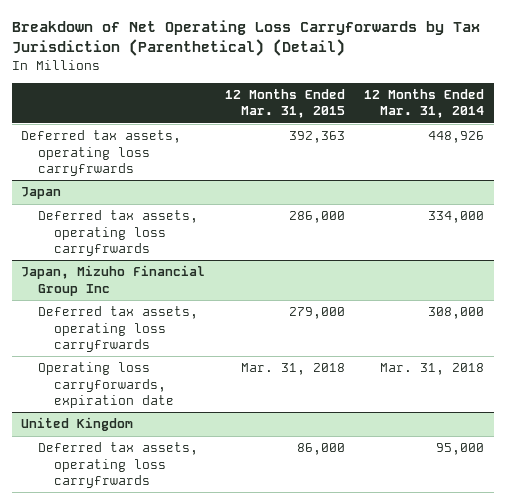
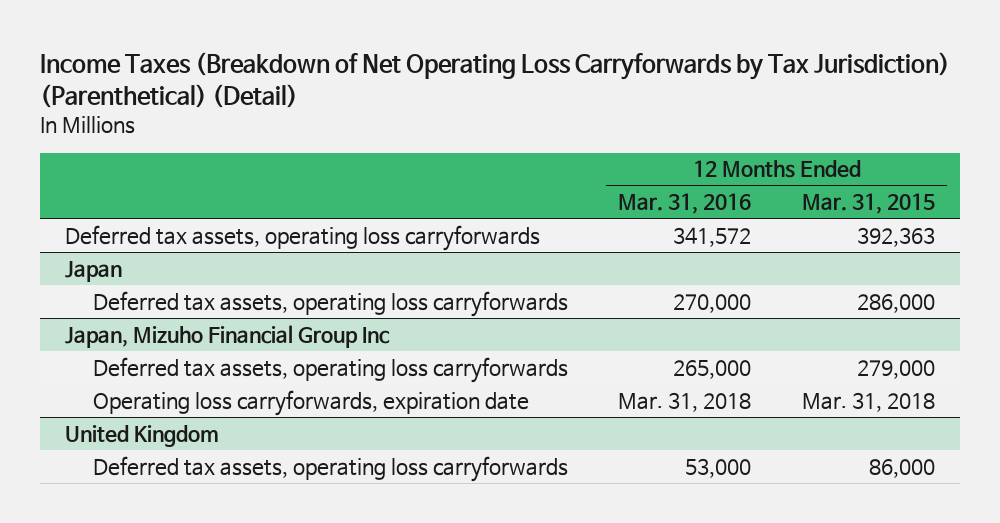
[11,19,480,57] Breakdown of Net Operating Loss Carryforwards by Tax Jurisdiction (Parenthetical) (Detail) -> [40,52,951,109] Income Taxes (Breakdown of Net Operating Loss Carryforwards by Tax Jurisdiction) (Parenthetical) (Detail)
[364,89,485,119] 12 Months Ended Mar. 31, 2014 -> none
none -> [618,193,752,215] Mar. 31, 2016
[21,130,182,176] Deferred tax assets, operating loss carryfrwards -> [65,224,541,251] Deferred tax assets, operating loss carryforwards
[37,210,198,256] Deferred tax assets, operating loss carryfrwards -> [93,290,569,317] Deferred tax assets, operating loss carryforwards
[37,306,198,352] Deferred tax assets, operating loss carryfrwards -> [93,356,569,383] Deferred tax assets, operating loss carryforwards
[37,442,198,488] Deferred tax assets, operating loss carryfrwards -> [93,455,569,482] Deferred tax assets, operating loss carryforwards

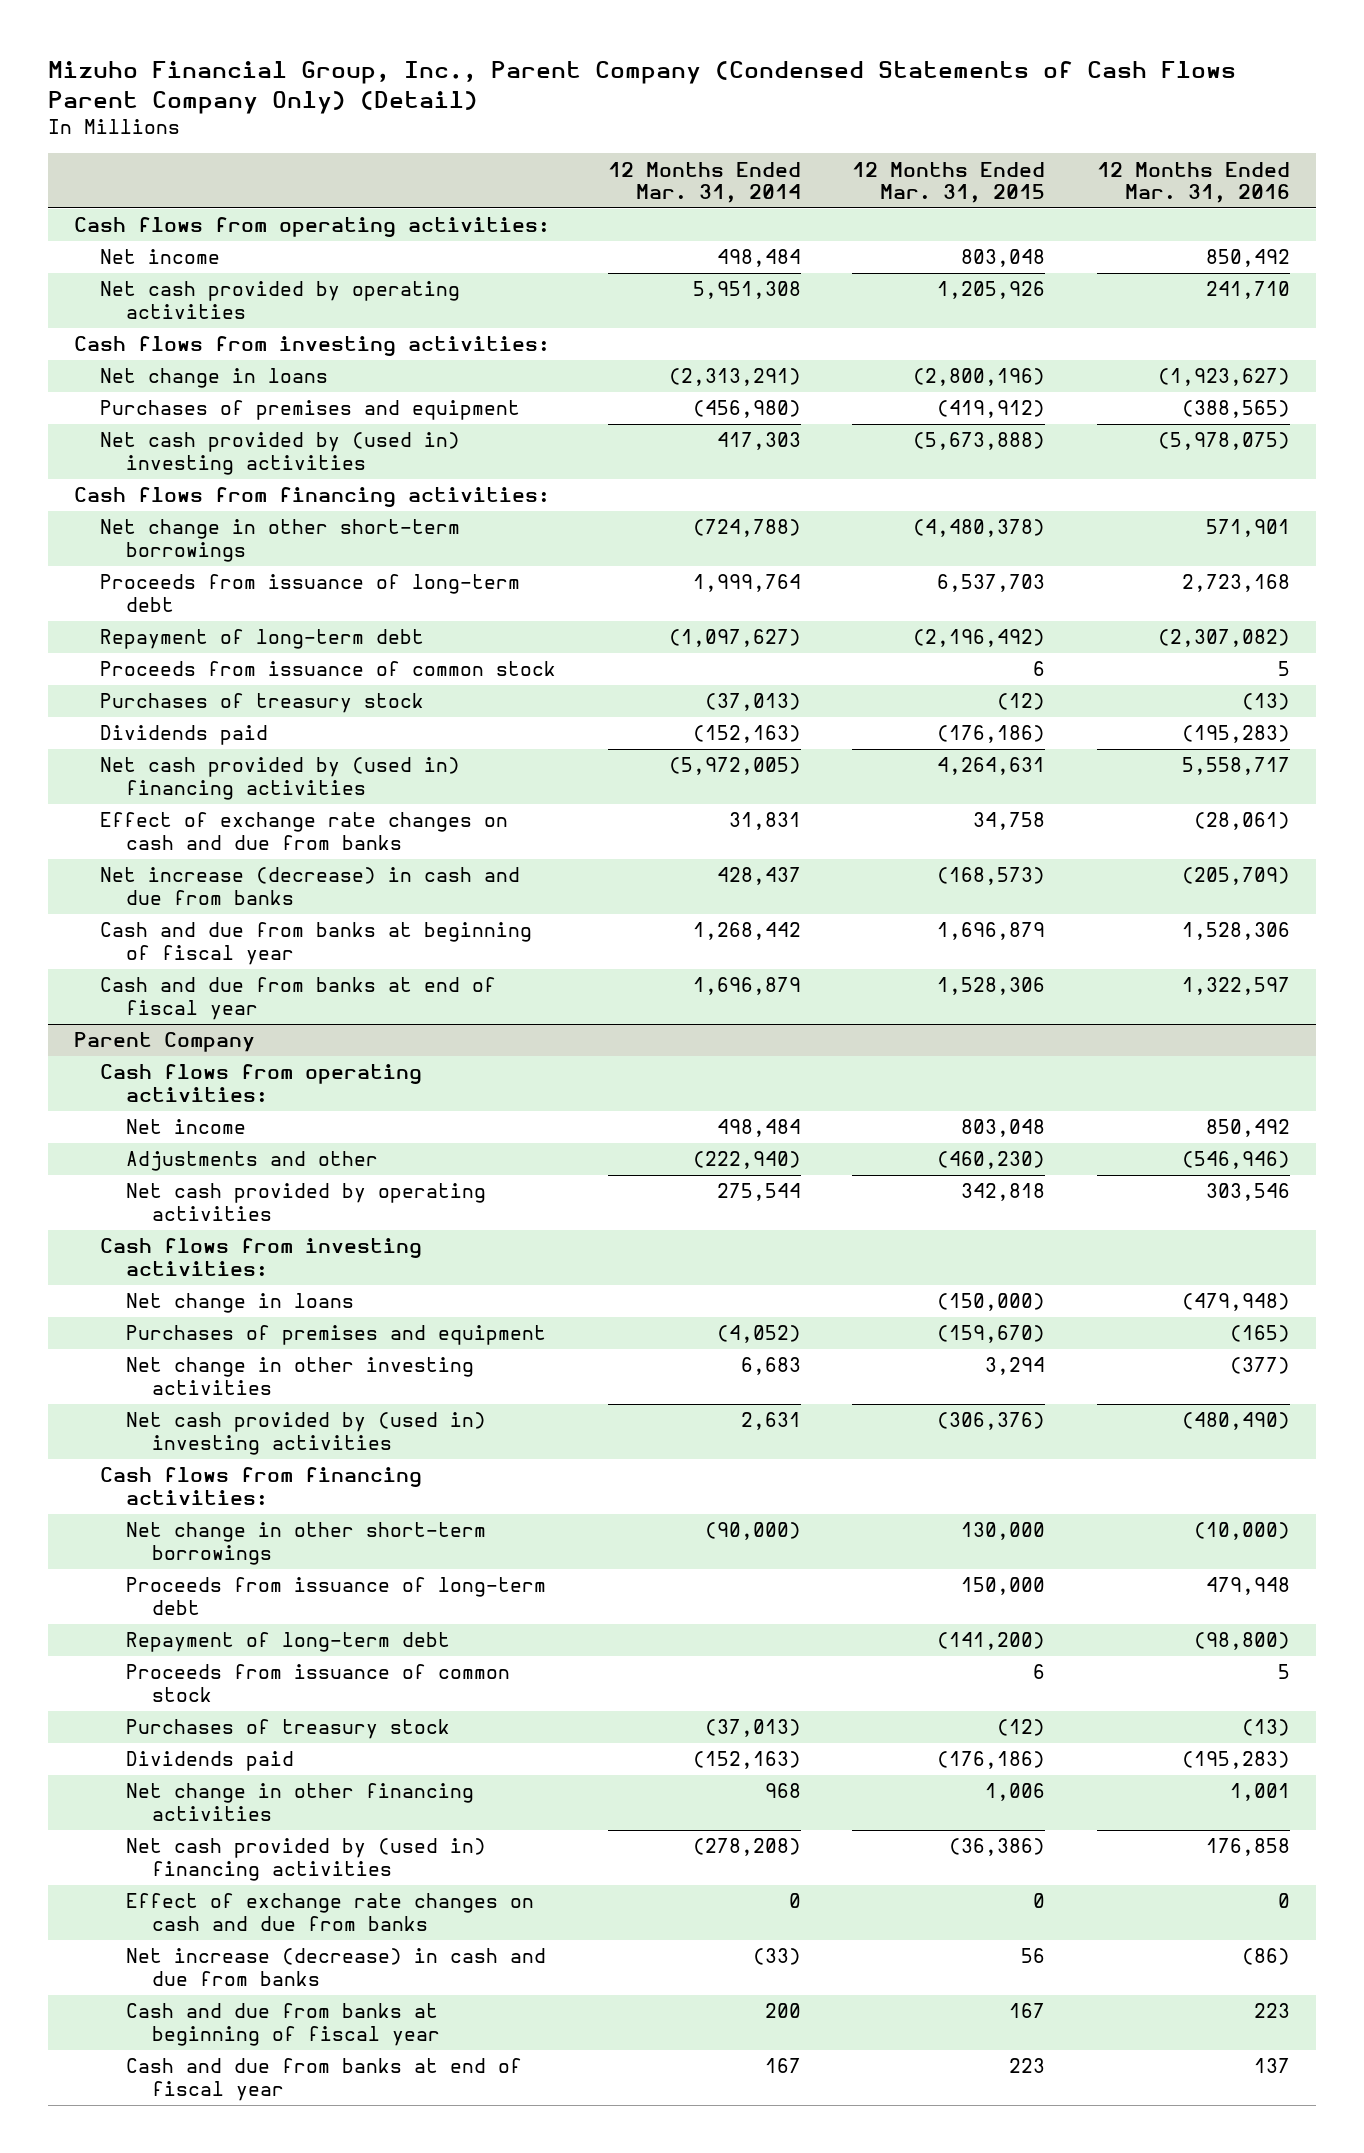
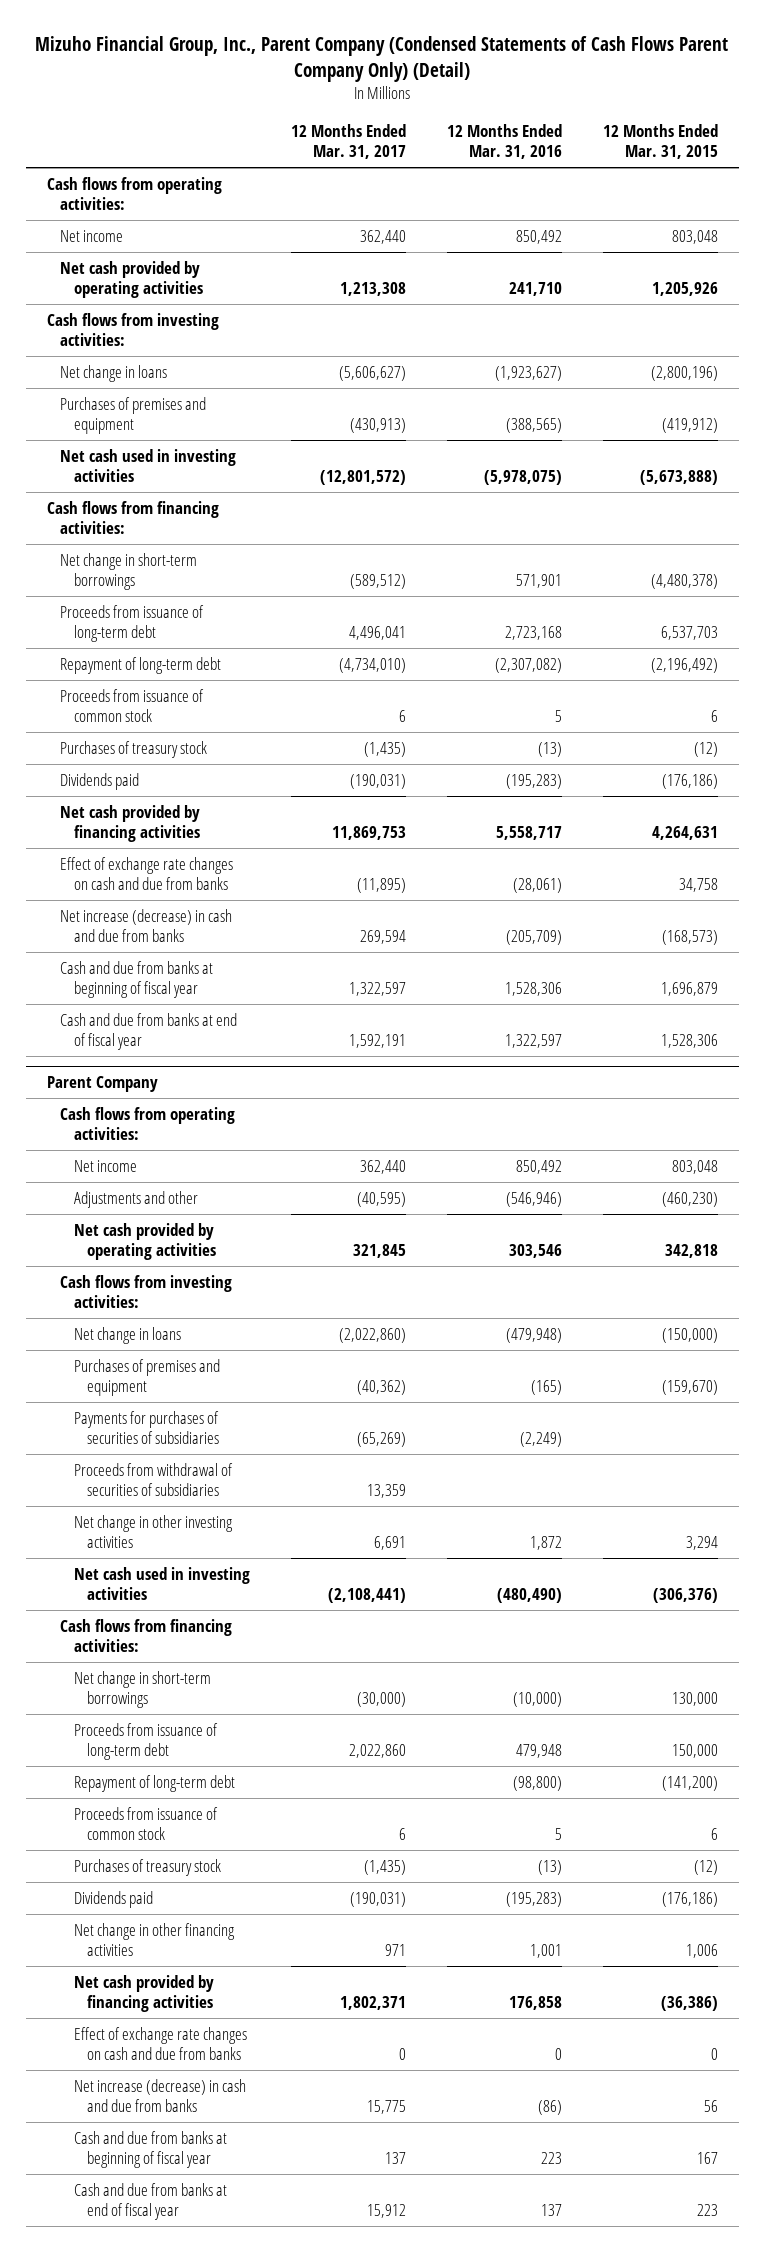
[607,161,801,204] 12 Months Ended Mar. 31, 2014 -> none
none -> [290,123,406,160] 12 Months Ended Mar. 31, 2017
[99,432,460,475] Net cash provided by (used in) investing activities -> [60,448,237,482] Net cash used in investing activities
[99,519,460,562] Net change in other short-term borrowings -> [60,552,198,590] Net change in short-term borrowings
[99,757,460,800] Net cash provided by (used in) financing activities -> [60,804,201,842] Net cash provided by financing activities
none -> [73,1410,220,1444] Payments for purchases of securities of subsidiaries
none -> [73,1462,233,1496] Proceeds from withdrawal of securities of subsidiaries
[1229,1357,1290,1375] (377) -> [530,1535,563,1550] 1,872
[125,1412,486,1455] Net cash provided by (used in) investing activities -> [73,1566,250,1600] Net cash used in investing activities
[125,1522,486,1565] Net change in other short-term borrowings -> [73,1670,211,1708] Net change in short-term borrowings
[125,1838,486,1881] Net cash provided by (used in) financing activities -> [73,1974,214,2012] Net cash provided by financing activities

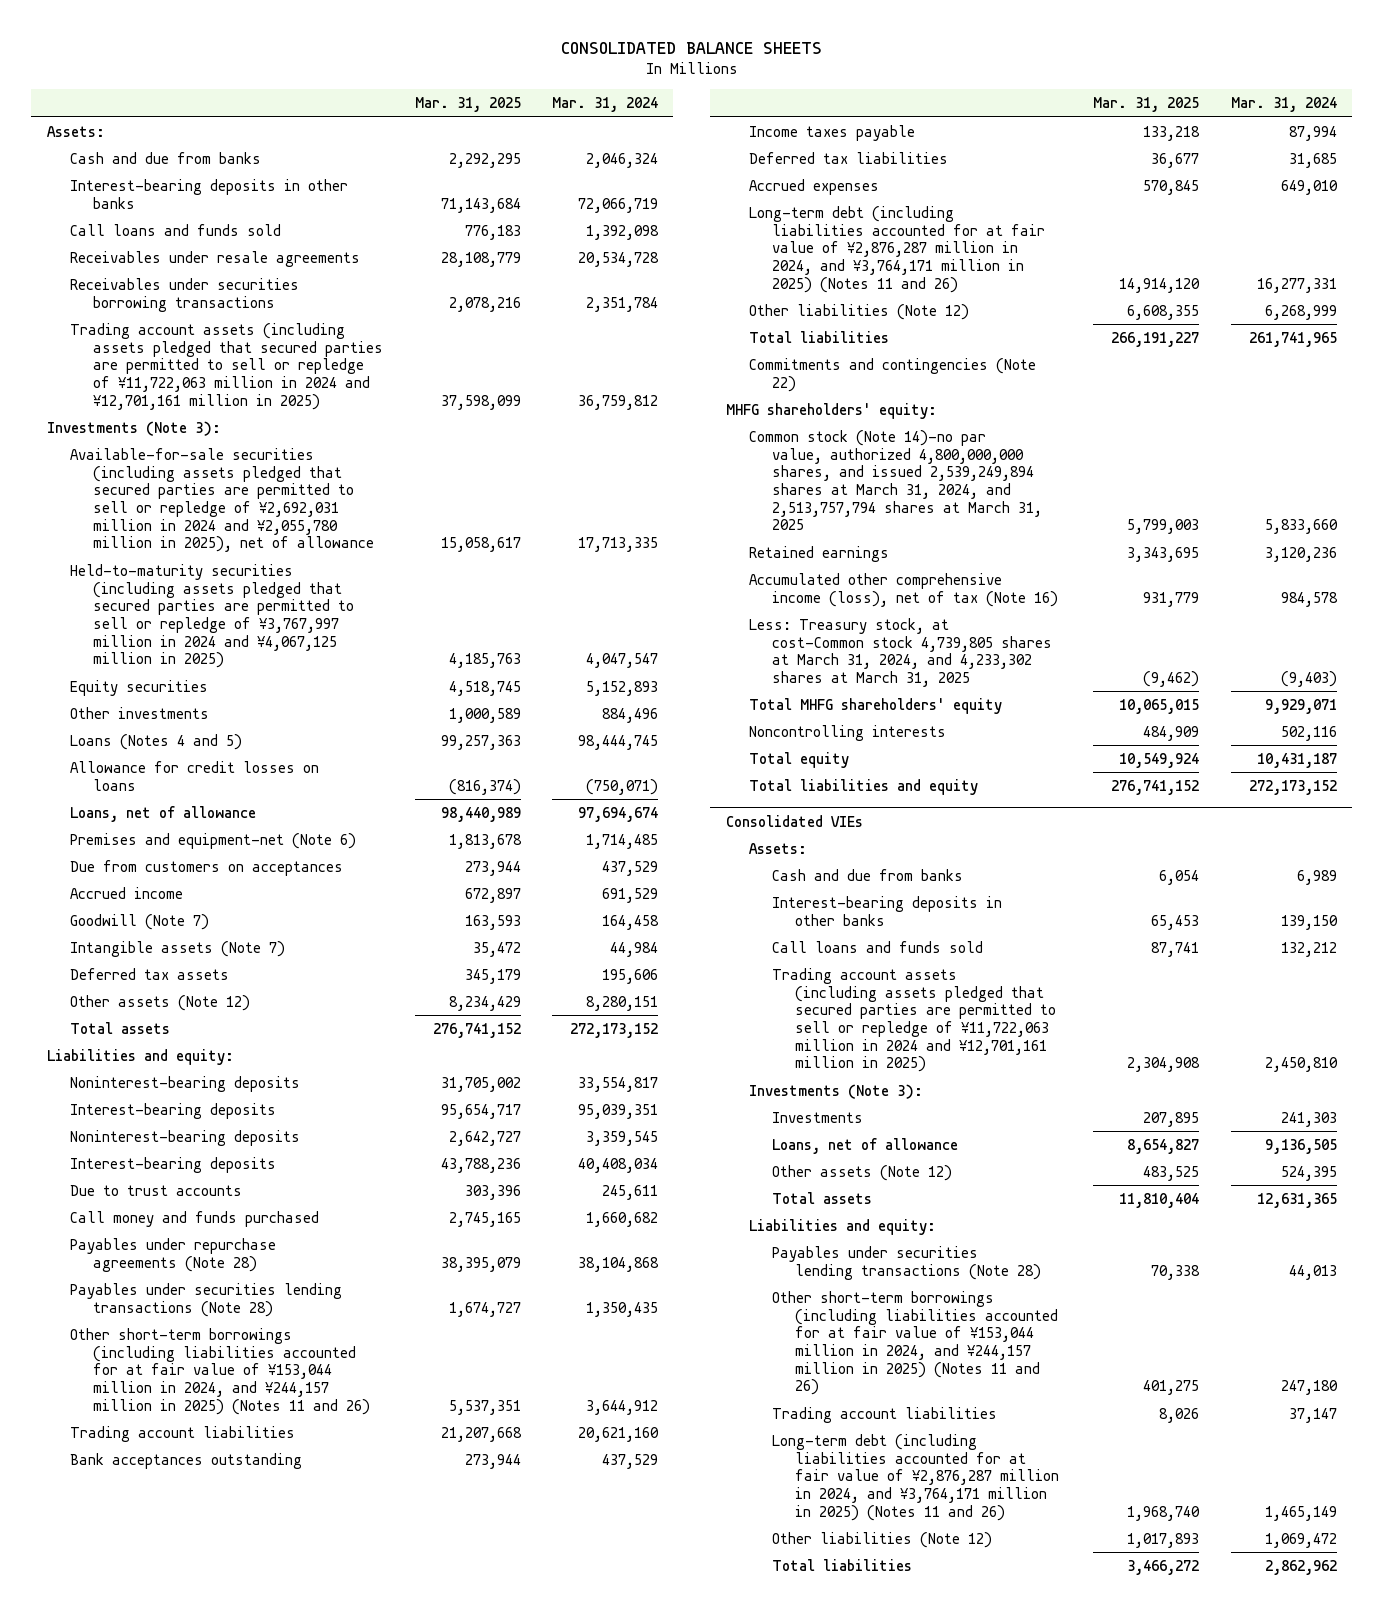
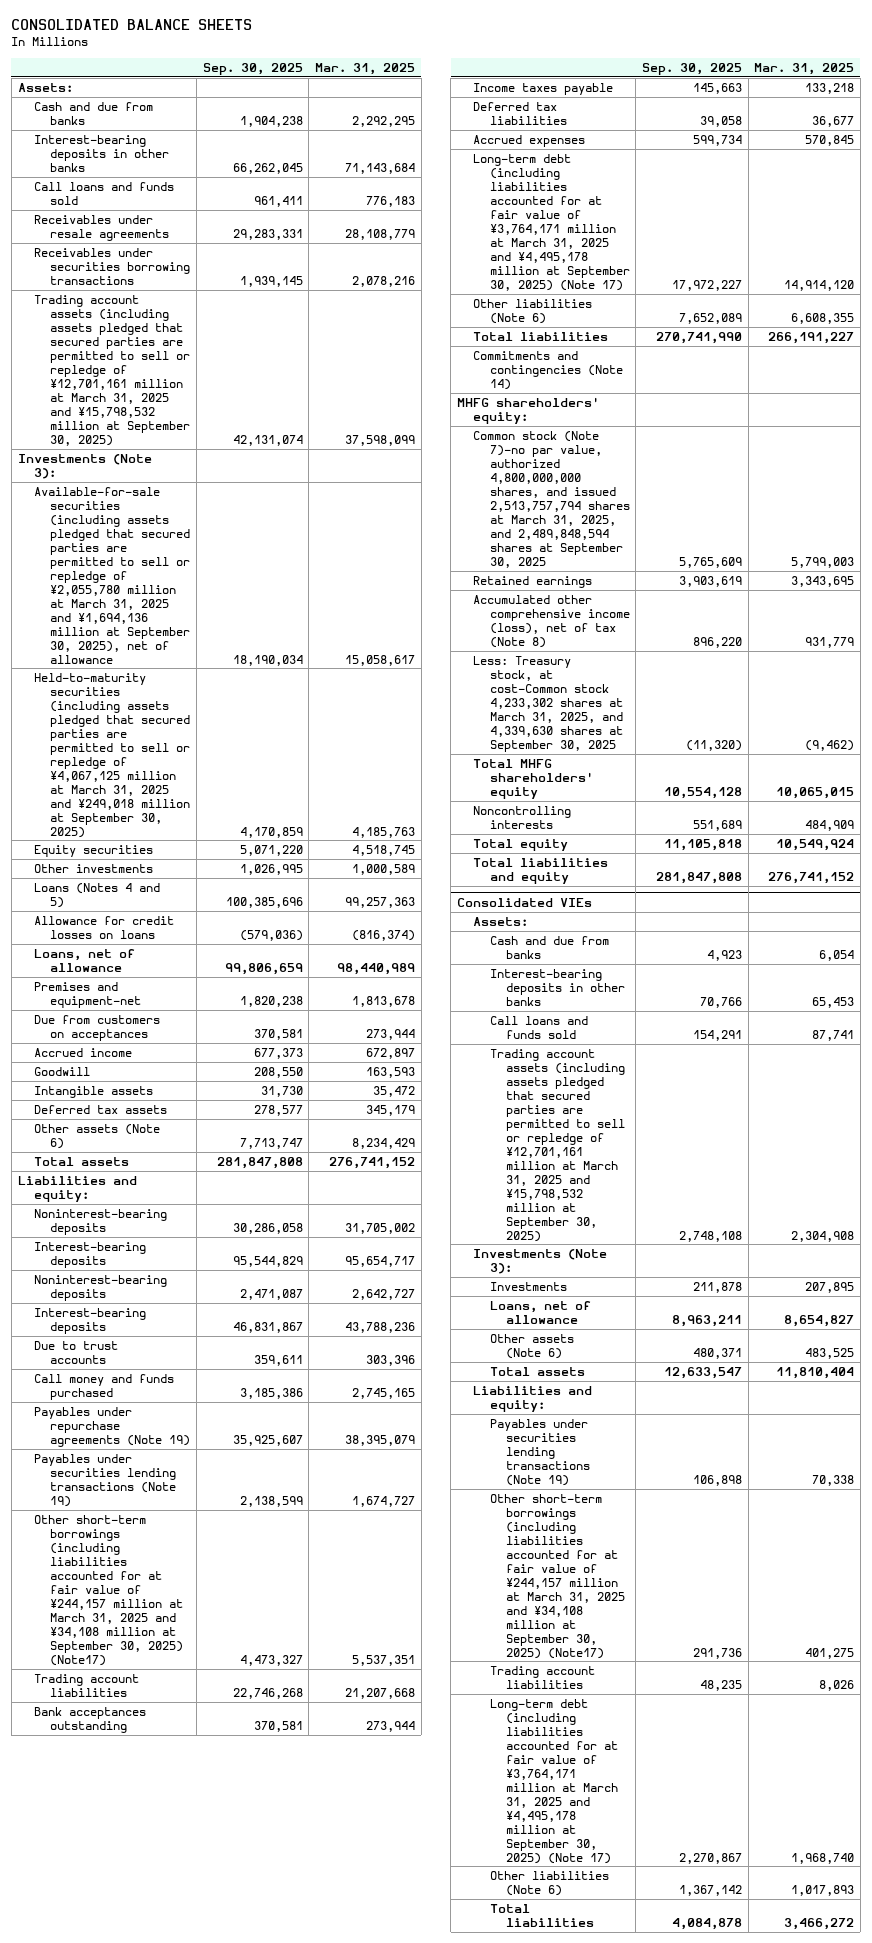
[551,97,658,113] Mar. 31, 2024 -> none
none -> [202,63,303,76] Sep. 30, 2025
[70,322,384,410] Trading account assets (including assets pledged that secured parties are permitted to sell or repledge of ¥11,722,063 million in 2024 and ¥12,701,161 million in 2025) -> [33,294,191,446] Trading account assets (including assets pledged that secured parties are permitted to sell or repledge of ¥12,701,161 million at March 31, 2025 and ¥15,798,532 million at September 30, 2025)
[70,447,375,553] Available-for-sale securities (including assets pledged that secured parties are permitted to sell or repledge of ¥2,692,031 million in 2024 and ¥2,055,780 million in 2025), net of allowance -> [33,486,191,664] Available-for-sale securities (including assets pledged that secured parties are permitted to sell or repledge of ¥2,055,780 million at March 31, 2025 and ¥1,694,136 million at September 30, 2025), net of allowance
[70,563,355,669] Held-to-maturity securities (including assets pledged that secured parties are permitted to sell or repledge of ¥3,767,997 million in 2024 and ¥4,067,125 million in 2025) -> [33,672,191,838] Held-to-maturity securities (including assets pledged that secured parties are permitted to sell or repledge of ¥4,067,125 million at March 31, 2025 and ¥249,018 million at September 30, 2025)
[70,832,357,849] Premises and equipment-net (Note 6) -> [33,981,142,1008] Premises and equipment-net
[70,913,210,930] Goodwill (Note 7) -> [33,1066,90,1076] Goodwill
[70,940,286,957] Intangible assets (Note 7) -> [33,1085,153,1098] Intangible assets
[70,994,251,1011] Other assets (Note 12) -> [33,1123,160,1149] Other assets (Note 6)
[70,1237,277,1272] Payables under repurchase agreements (Note 28) -> [33,1406,191,1447] Payables under repurchase agreements (Note 19)
[70,1282,343,1317] Payables under securities lending transactions (Note 28) -> [33,1453,177,1507] Payables under securities lending transactions (Note 19)
[70,1327,371,1415] Other short-term borrowings (including liabilities accounted for at fair value of ¥153,044 million in 2024, and ¥244,157 million in 2025) (Notes 11 and 26) -> [33,1514,184,1666] Other short-term borrowings (including liabilities accounted for at fair value of ¥244,157 million at March 31, 2025 and ¥34,108 million at September 30, 2025) (Note17)
[749,205,1046,293] Long-term debt (including liabilities accounted for at fair value of ¥2,876,287 million in 2024, and ¥3,764,171 million in 2025) (Notes 11 and 26) -> [473,153,630,291] Long-term debt (including liabilities accounted for at fair value of ¥3,764,171 million at March 31, 2025 and ¥4,495,178 million at September 30, 2025) (Note 17)
[749,303,970,320] Other liabilities (Note 12) -> [473,298,593,324] Other liabilities (Note 6)
[749,357,1037,392] Commitments and contingencies (Note 22) -> [473,350,623,390] Commitments and contingencies (Note 14)
[749,429,1043,531] Common stock (Note 14)-no par value, authorized 4,800,000,000 shares, and issued 2,539,249,894 shares at March 31, 2024, and 2,513,757,794 shares at March 31, 2025 -> [473,430,630,568] Common stock (Note 7)-no par value, authorized 4,800,000,000 shares, and issued 2,513,757,794 shares at March 31, 2025, and 2,489,848,594 shares at September 30, 2025
[749,572,1059,607] Accumulated other comprehensive income (loss), net of tax (Note 16) -> [473,594,630,648] Accumulated other comprehensive income (loss), net of tax (Note 8)
[749,617,1053,687] Less: Treasury stock, at cost-Common stock 4,739,805 shares at March 31, 2024, and 4,233,302 shares at March 31, 2025 -> [473,655,623,752] Less: Treasury stock, at cost-Common stock 4,233,302 shares at March 31, 2025, and 4,339,630 shares at September 30, 2025
[772,967,1057,1073] Trading account assets (including assets pledged that secured parties are permitted to sell or repledge of ¥11,722,063 million in 2024 and ¥12,701,161 million in 2025) -> [489,1048,626,1242] Trading account assets (including assets pledged that secured parties are permitted to sell or repledge of ¥12,701,161 million at March 31, 2025 and ¥15,798,532 million at September 30, 2025)
[772,1164,953,1181] Other assets (Note 12) -> [489,1333,574,1359] Other assets (Note 6)
[772,1245,1042,1280] Payables under securities lending transactions (Note 28) -> [489,1418,591,1486] Payables under securities lending transactions (Note 19)
[772,1290,1059,1396] Other short-term borrowings (including liabilities accounted for at fair value of ¥153,044 million in 2024, and ¥244,157 million in 2025) (Notes 11 and 26) -> [489,1493,626,1659] Other short-term borrowings (including liabilities accounted for at fair value of ¥244,157 million at March 31, 2025 and ¥34,108 million at September 30, 2025) (Note17)
[772,1433,1060,1521] Long-term debt (including liabilities accounted for at fair value of ¥2,876,287 million in 2024, and ¥3,764,171 million in 2025) (Notes 11 and 26) -> [489,1698,619,1864] Long-term debt (including liabilities accounted for at fair value of ¥3,764,171 million at March 31, 2025 and ¥4,495,178 million at September 30, 2025) (Note 17)
[772,1531,993,1548] Other liabilities (Note 12) -> [489,1870,609,1896] Other liabilities (Note 6)

